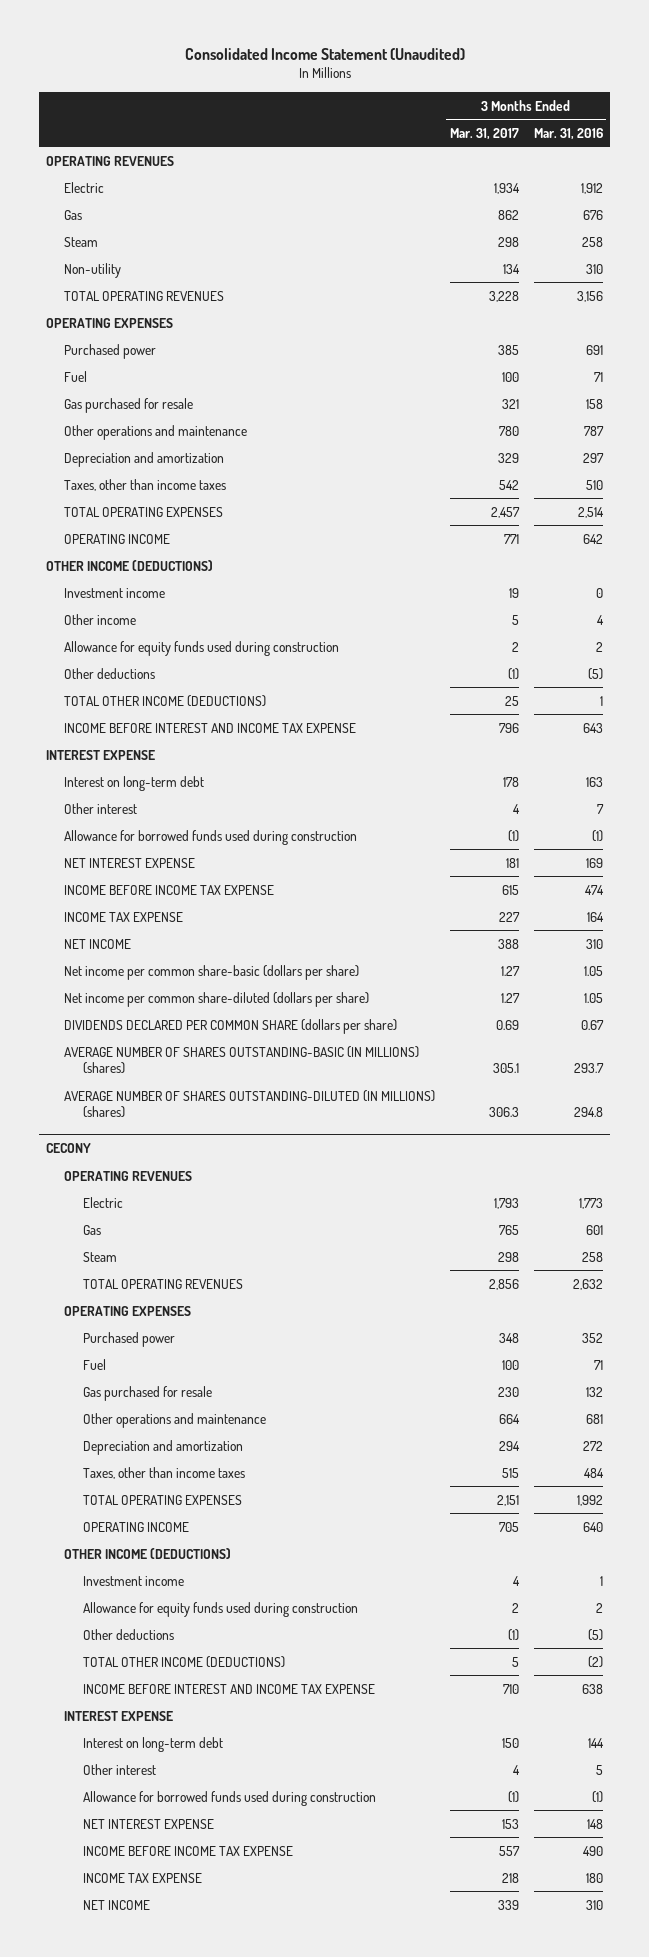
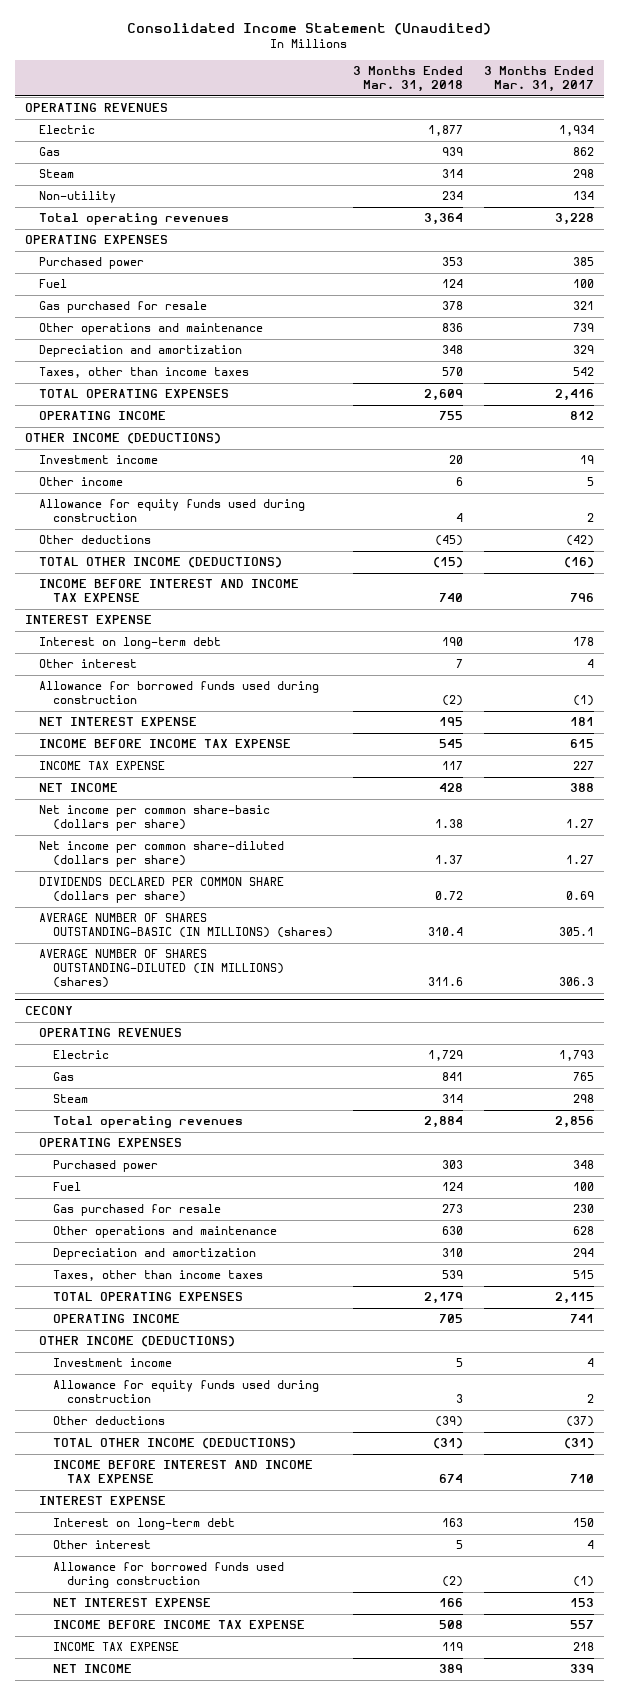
[533,127,603,140] Mar. 31, 2016 -> none
none -> [353,66,464,93] 3 Months Ended Mar. 31, 2018
[64,290,225,301] TOTAL OPERATING REVENUES -> [39,213,230,226] Total operating revenues
[499,425,520,436] 780 -> [572,323,594,333] 739
[491,506,521,518] 2,457 -> [554,389,594,402] 2,416
[504,533,520,544] 771 -> [569,411,594,421] 812
[508,667,520,680] (1) -> [565,535,594,547] (42)
[505,695,520,706] 25 -> [563,557,594,569] (16)
[82,1278,243,1289] TOTAL OPERATING REVENUES -> [53,1116,244,1129] Total operating revenues
[499,1413,521,1424] 664 -> [572,1226,594,1236] 628
[497,1494,520,1506] 2,151 -> [554,1292,594,1305] 2,115
[499,1521,520,1532] 705 -> [569,1314,594,1324] 741
[508,1628,520,1641] (1) -> [565,1416,594,1428] (37)
[512,1656,520,1667] 5 -> [563,1438,594,1450] (31)

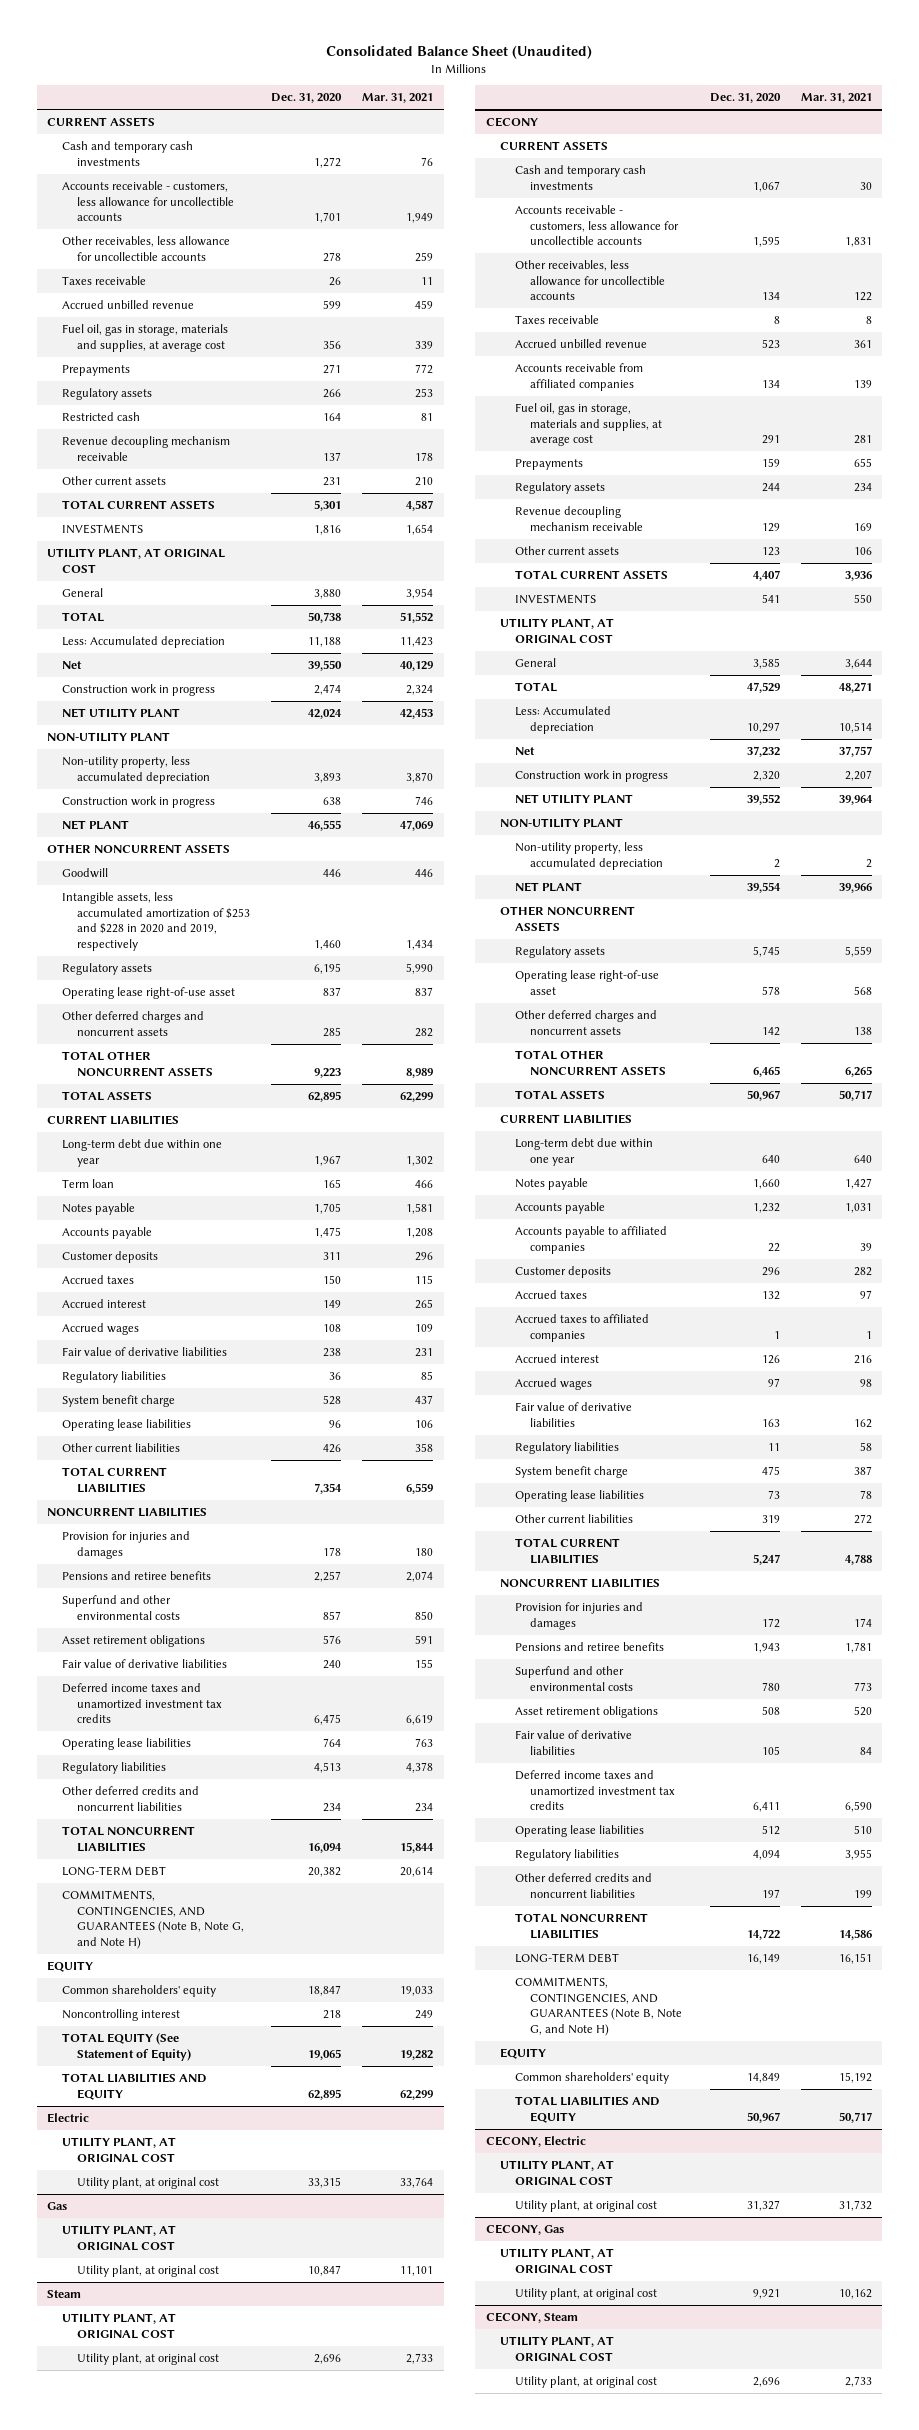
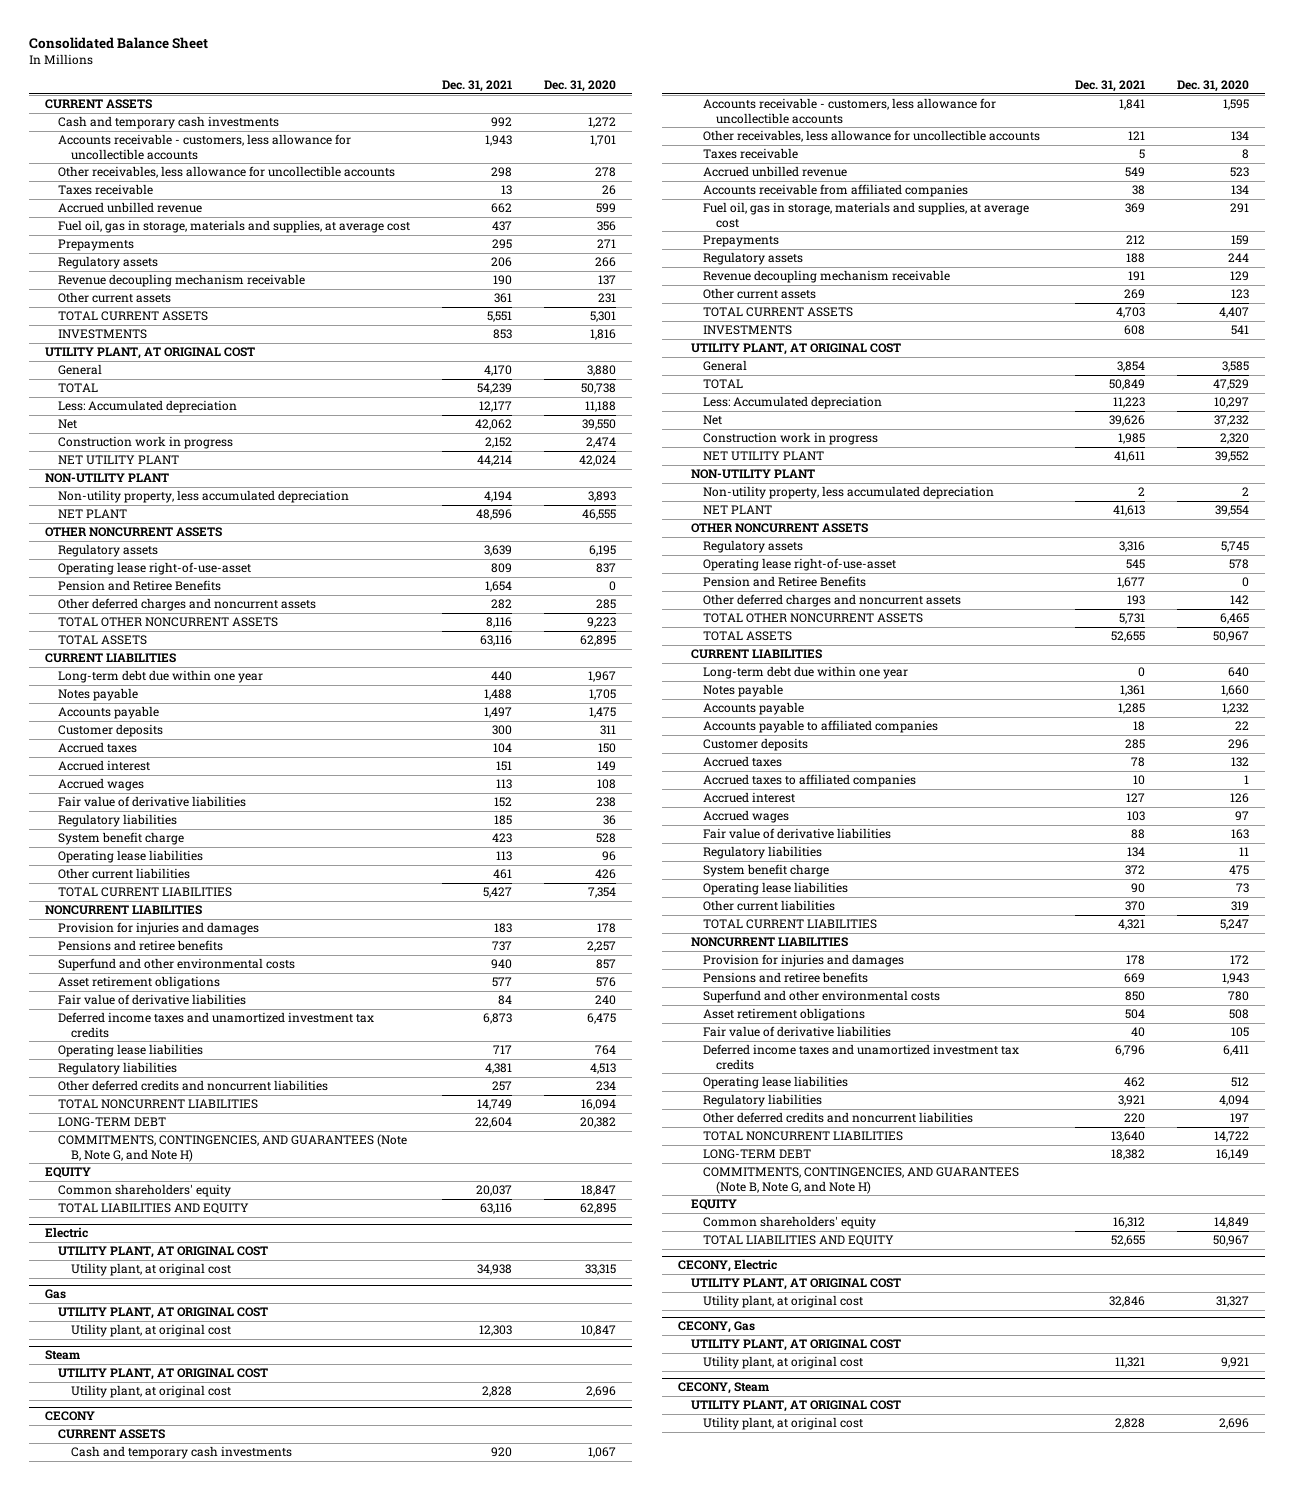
[326,44,593,59] Consolidated Balance Sheet (Unaudited) -> [29,36,209,49] Consolidated Balance Sheet
[362,93,434,104] Mar. 31, 2021 -> none
none -> [442,80,513,93] Dec. 31, 2021
[62,412,141,422] Restricted cash -> none
[62,796,216,809] Construction work in progress -> none
[62,868,109,879] Goodwill -> none
[62,892,251,951] Intangible assets, less accumulated amortization of $253 and $228 in 2020 and 2019, respectively -> none
[62,987,236,1000] Operating lease right-of-use asset -> [57,562,251,576] Operating lease right-of-use-asset
none -> [57,580,221,592] Pension and Retiree Benefits
[62,1179,115,1189] Term loan -> none
[62,2009,181,2022] Noncontrolling interest -> none
[62,2033,192,2061] TOTAL EQUITY (See Statement of Equity) -> none
[515,970,660,995] Operating lease right-of-use asset -> [703,558,897,572] Operating lease right-of-use-asset
none -> [703,576,867,588] Pension and Retiree Benefits

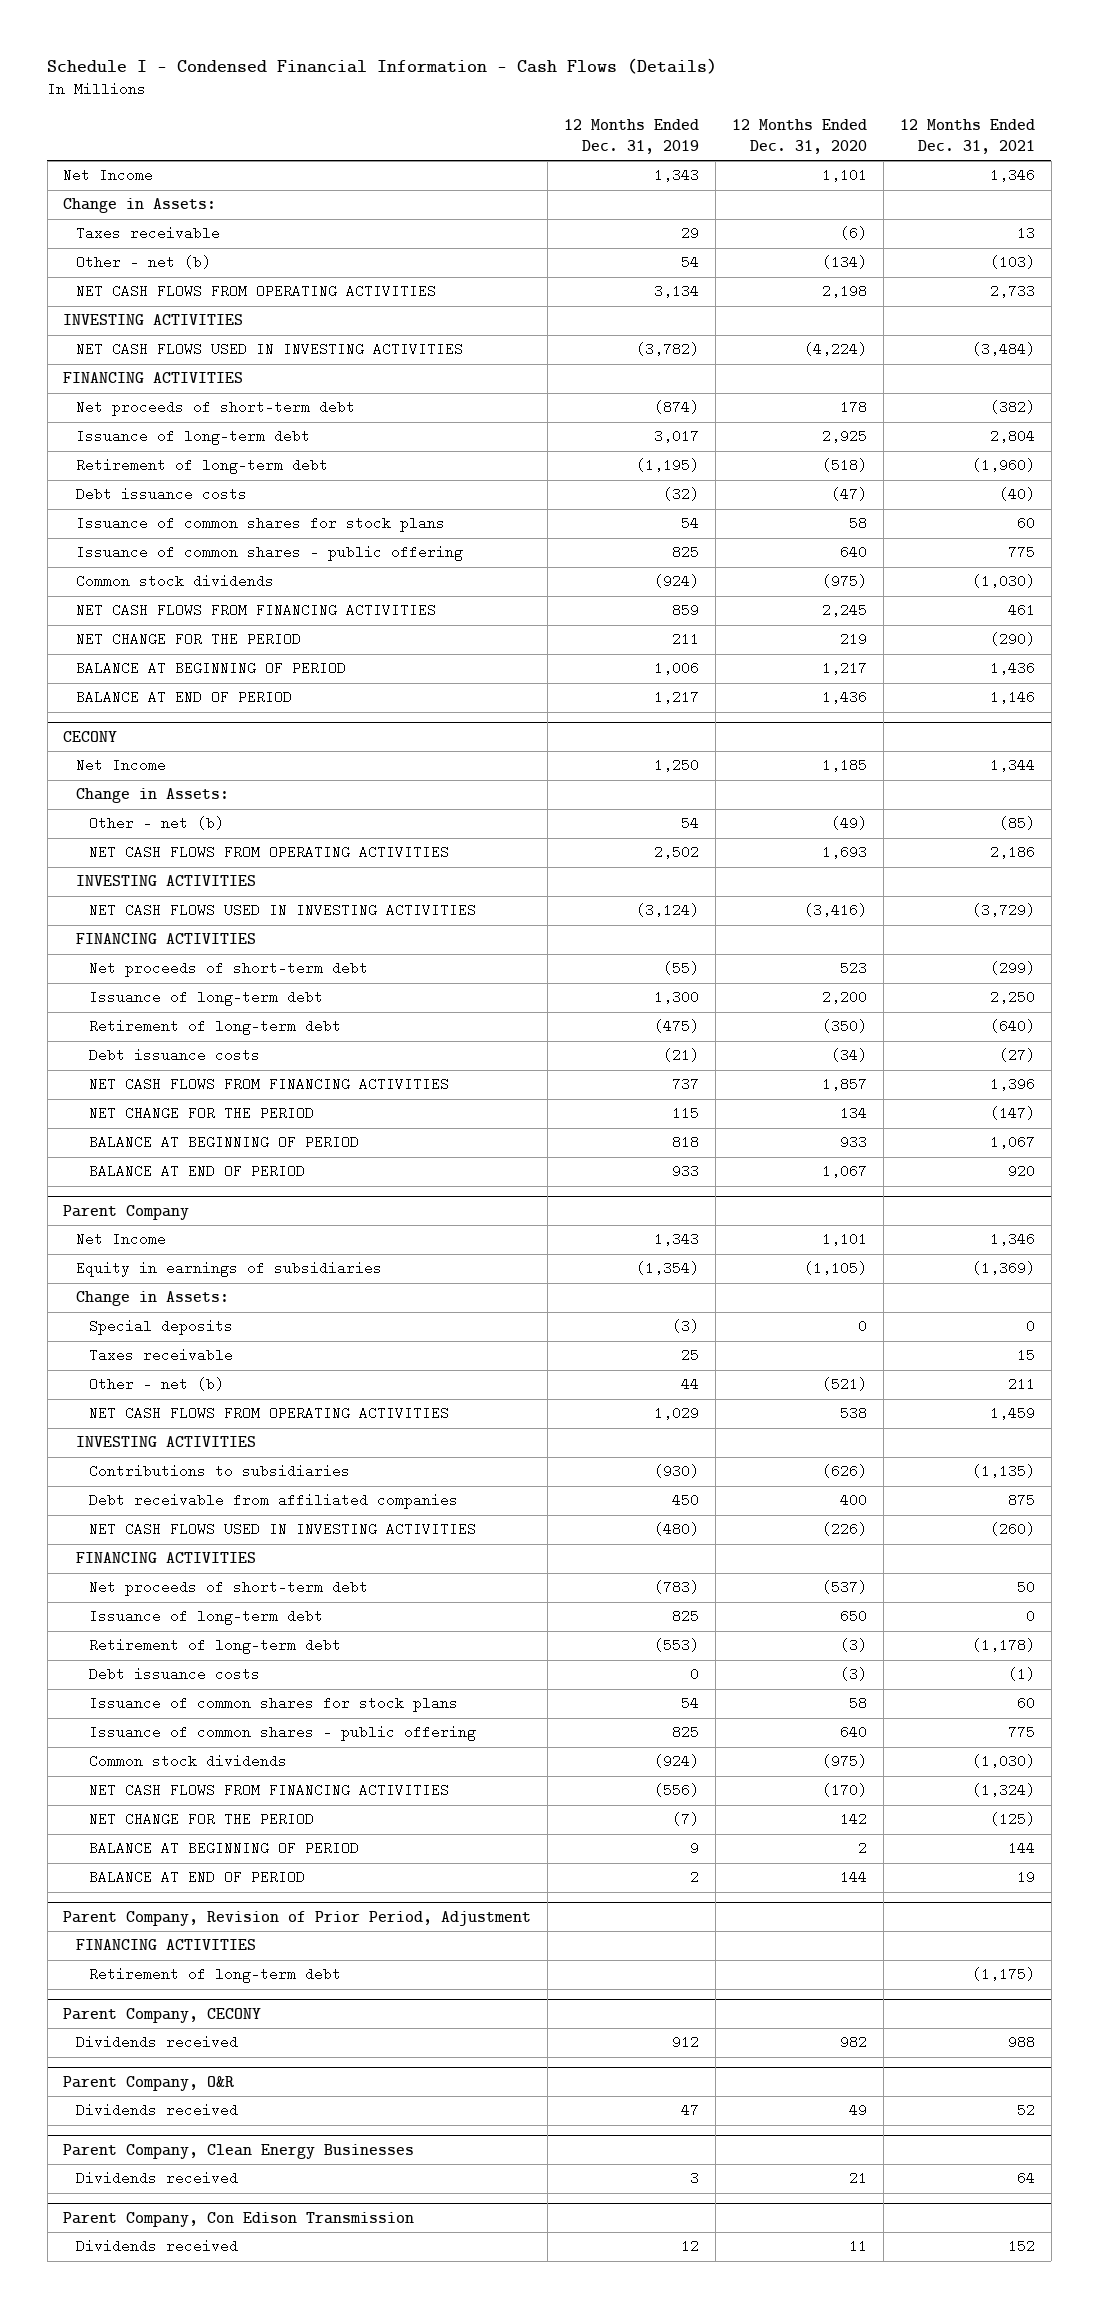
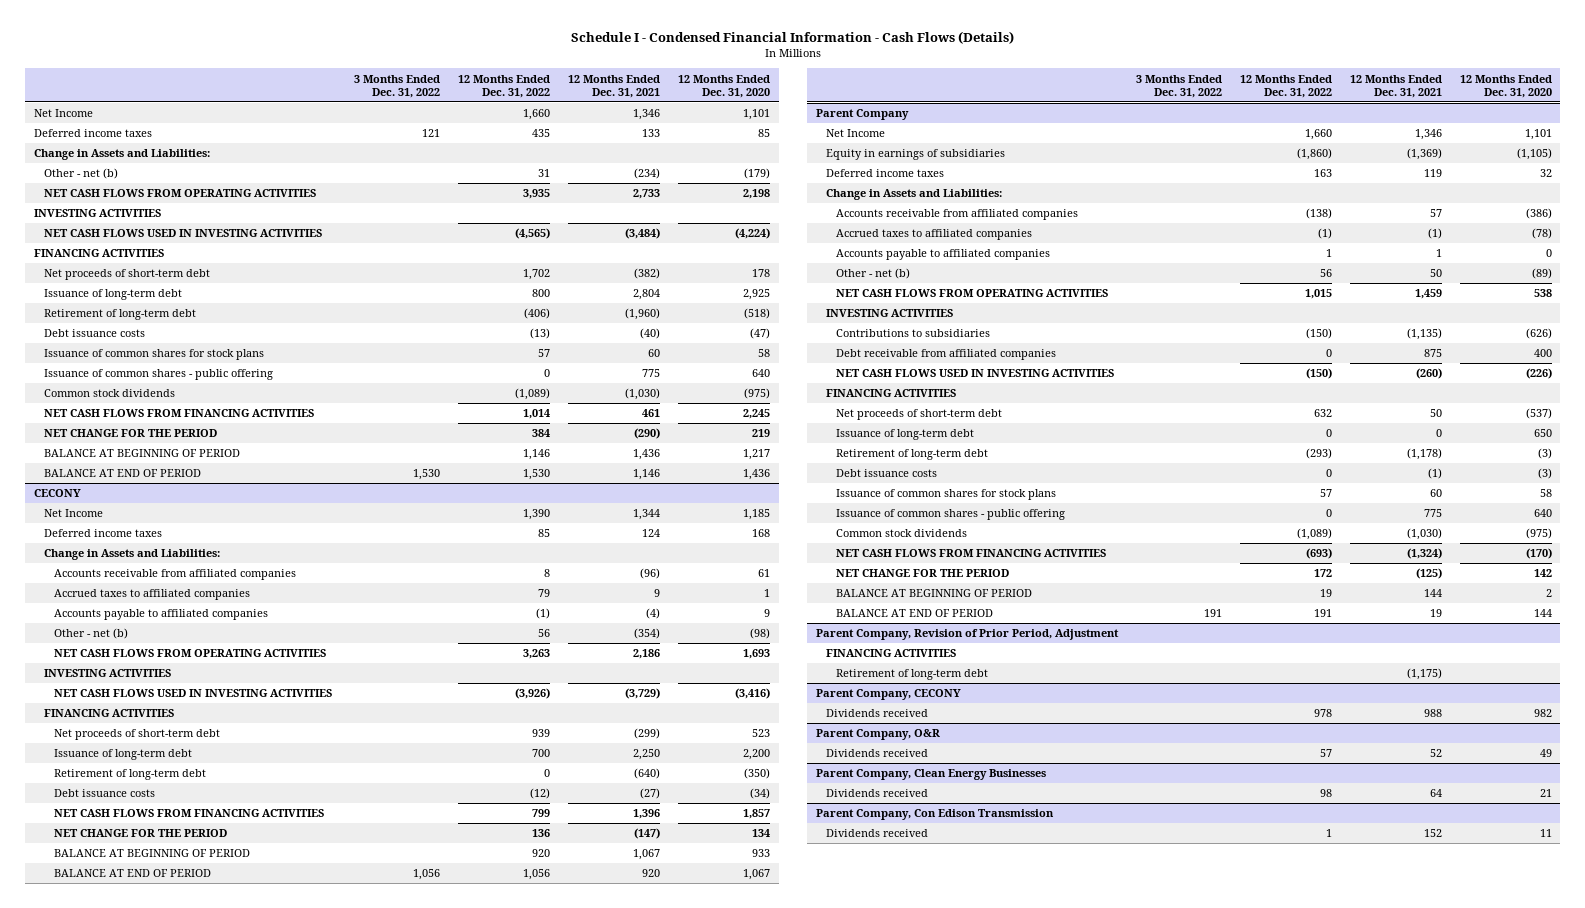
[564,118,700,154] 12 Months Ended Dec. 31, 2019 -> none
none -> [353,74,440,98] 3 Months Ended Dec. 31, 2022
none -> [457,74,550,98] 12 Months Ended Dec. 31, 2022
[76,226,221,241] Taxes receivable -> none
none -> [33,129,152,138] Deferred income taxes
[63,198,217,214] Change in Assets: -> [33,149,210,161] Change in Assets and Liabilities:
[821,255,867,270] (134) -> [743,168,770,180] (179)
[989,255,1035,270] (103) -> [633,168,660,180] (234)
none -> [43,529,162,538] Deferred income taxes
[76,788,230,804] Change in Assets: -> [43,549,220,561] Change in Assets and Liabilities:
none -> [53,569,296,581] Accounts receivable from affiliated companies
none -> [53,589,250,601] Accrued taxes to affiliated companies
none -> [53,609,268,621] Accounts payable to affiliated companies
[830,816,867,831] (49) -> [749,628,770,640] (98)
[998,816,1035,831] (85) -> [633,628,660,640] (354)
[89,1319,234,1336] Special deposits -> none
[89,1348,234,1363] Taxes receivable -> none
none -> [825,169,944,178] Deferred income taxes
[76,1291,230,1307] Change in Assets: -> [825,189,1002,201] Change in Assets and Liabilities:
none -> [835,209,1078,221] Accounts receivable from affiliated companies
none -> [835,229,1032,241] Accrued taxes to affiliated companies
none -> [835,249,1050,261] Accounts payable to affiliated companies
[821,1377,867,1392] (521) -> [1531,268,1552,280] (89)
[1007,1377,1035,1392] 211 -> [1429,269,1442,278] 50

